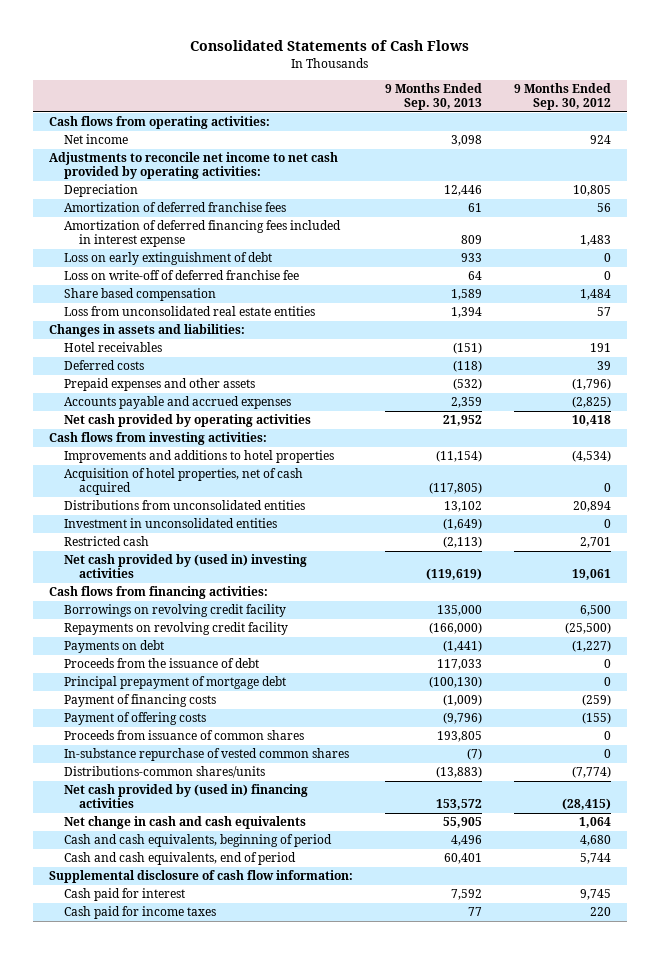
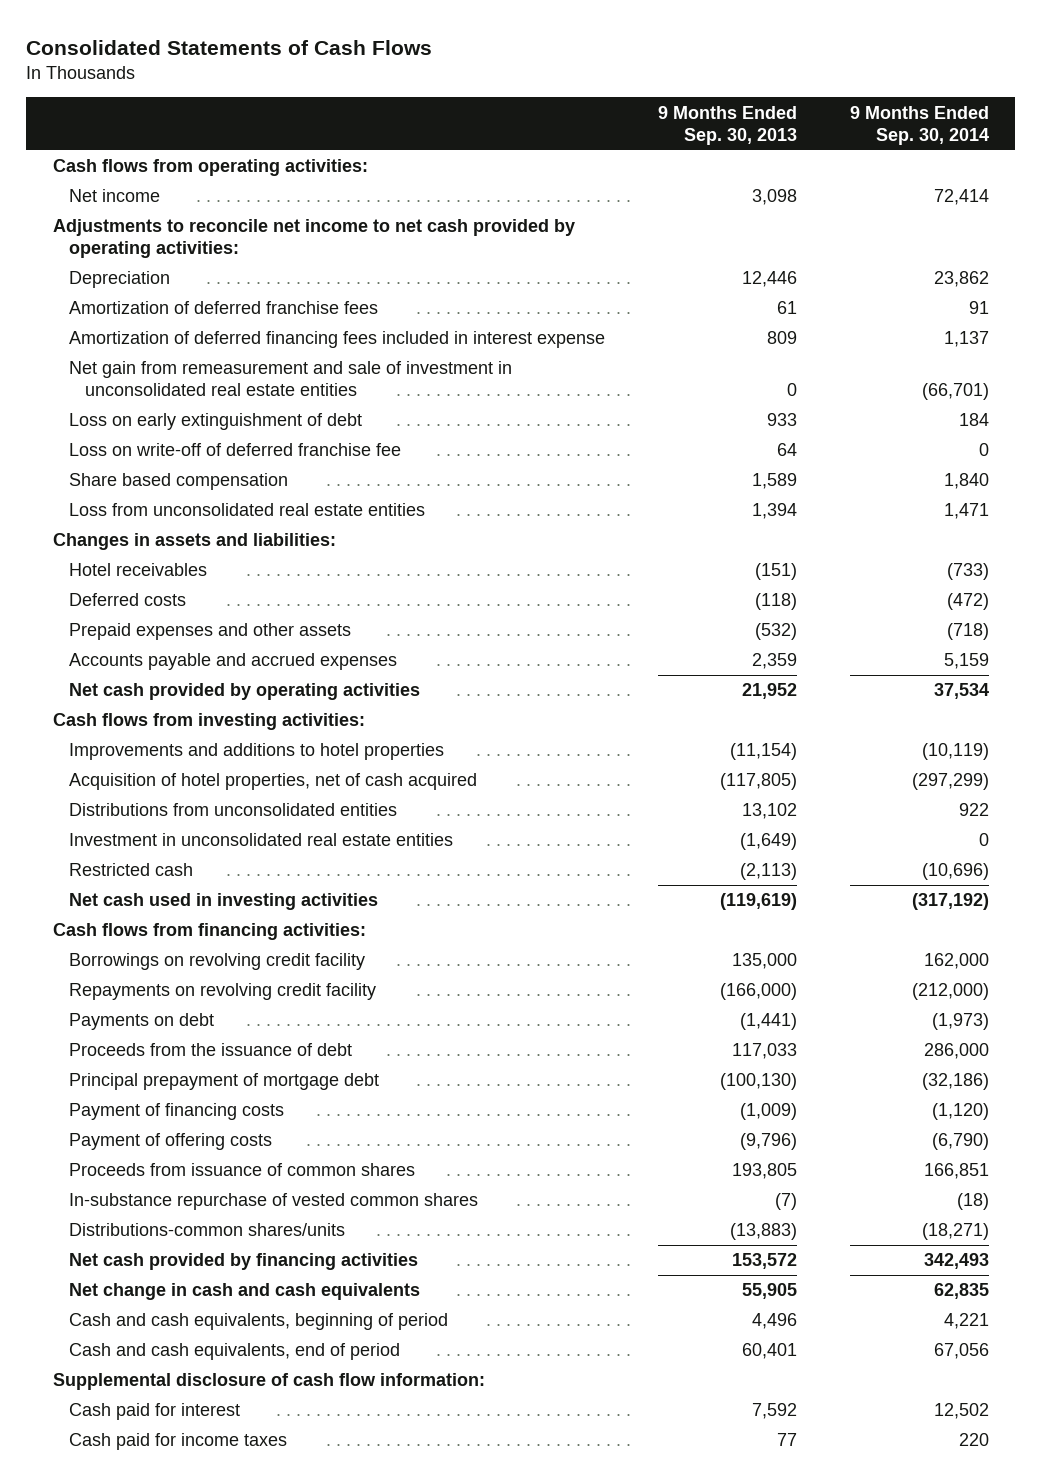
[514,83,612,111] 9 Months Ended Sep. 30, 2012 -> none
none -> [849,105,989,145] 9 Months Ended Sep. 30, 2014
none -> [68,361,512,397] Net gain from remeasurement and sale of investment in unconsolidated real estate entities
[63,518,277,529] Investment in unconsolidated entities -> [68,833,453,847] Investment in unconsolidated real estate entities
[63,554,307,579] Net cash provided by (used in) investing activities -> [68,893,378,911] Net cash used in investing activities
[63,784,308,809] Net cash provided by (used in) financing activities -> [68,1253,418,1271] Net cash provided by financing activities

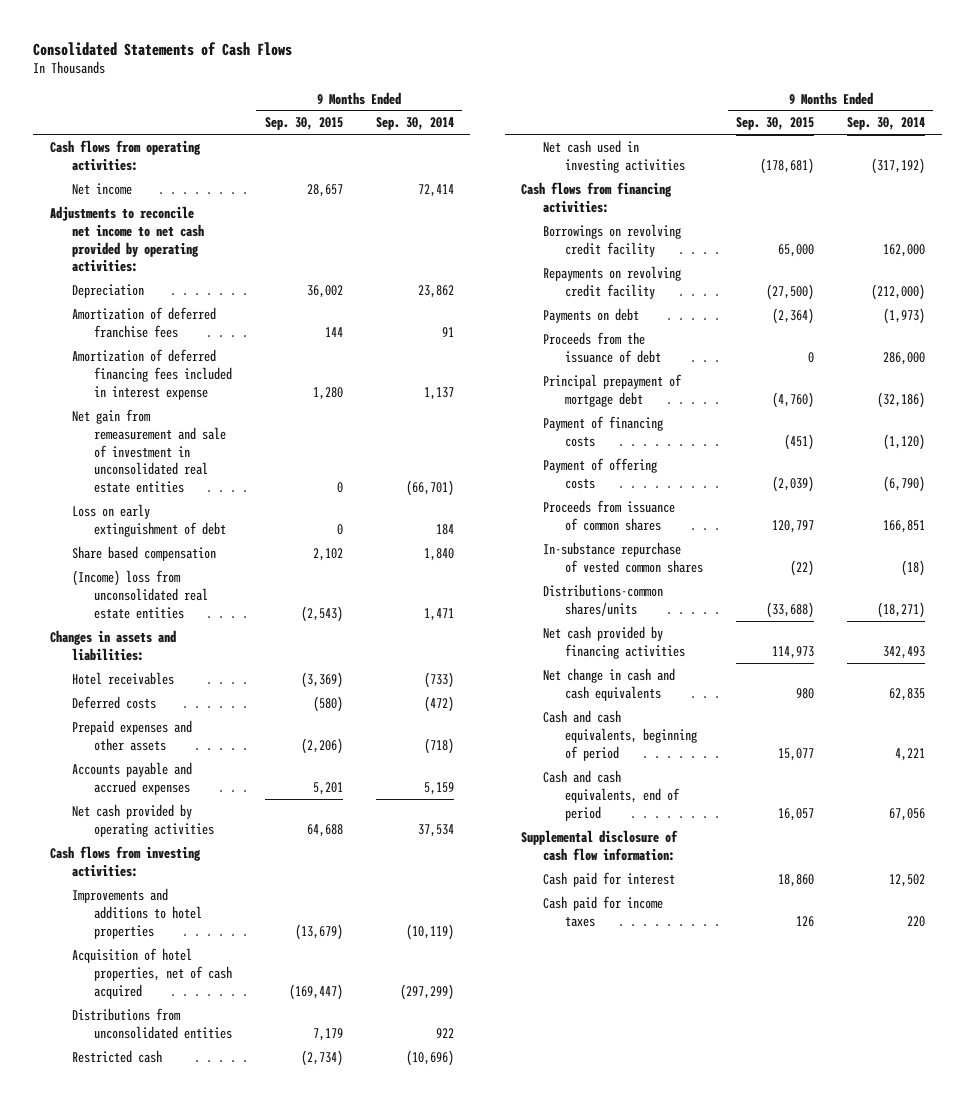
[657,105,797,145] 9 Months Ended Sep. 30, 2013 -> none
none -> [264,117,343,131] Sep. 30, 2015
[68,443,401,457] Loss on write-off of deferred franchise fee -> none
[68,503,425,517] Loss from unconsolidated real estate entities -> [71,569,208,619] (Income) loss from unconsolidated real estate entities
[68,833,453,847] Investment in unconsolidated real estate entities -> none

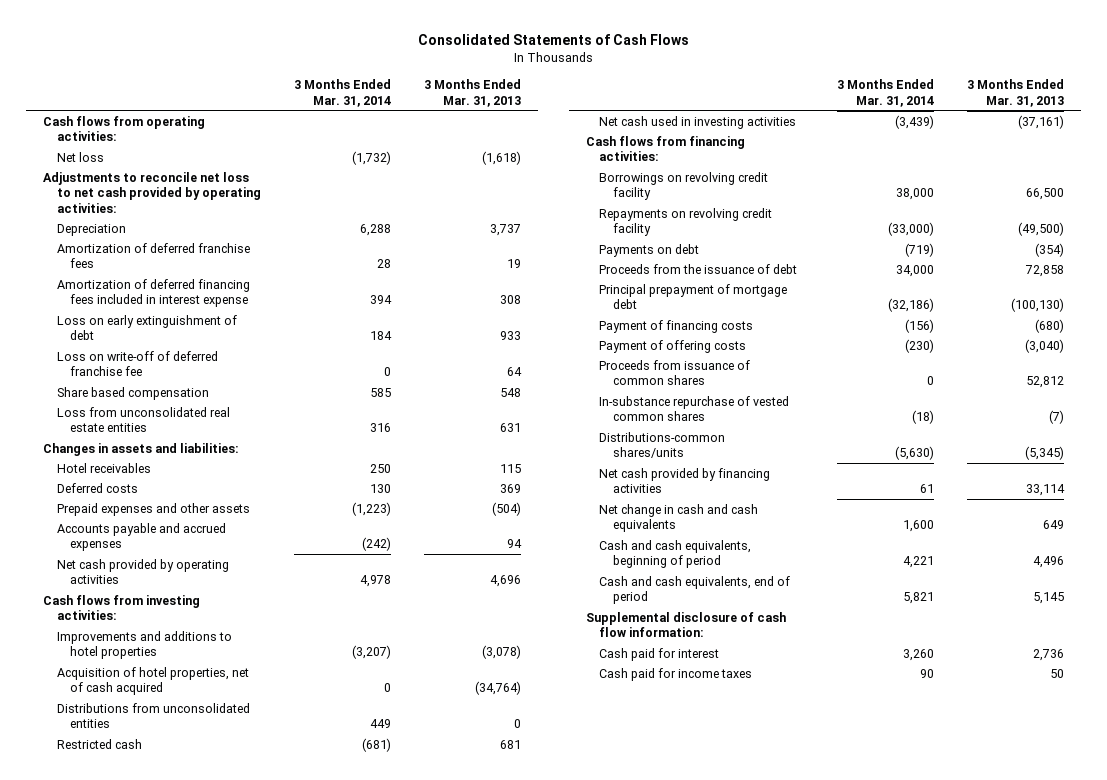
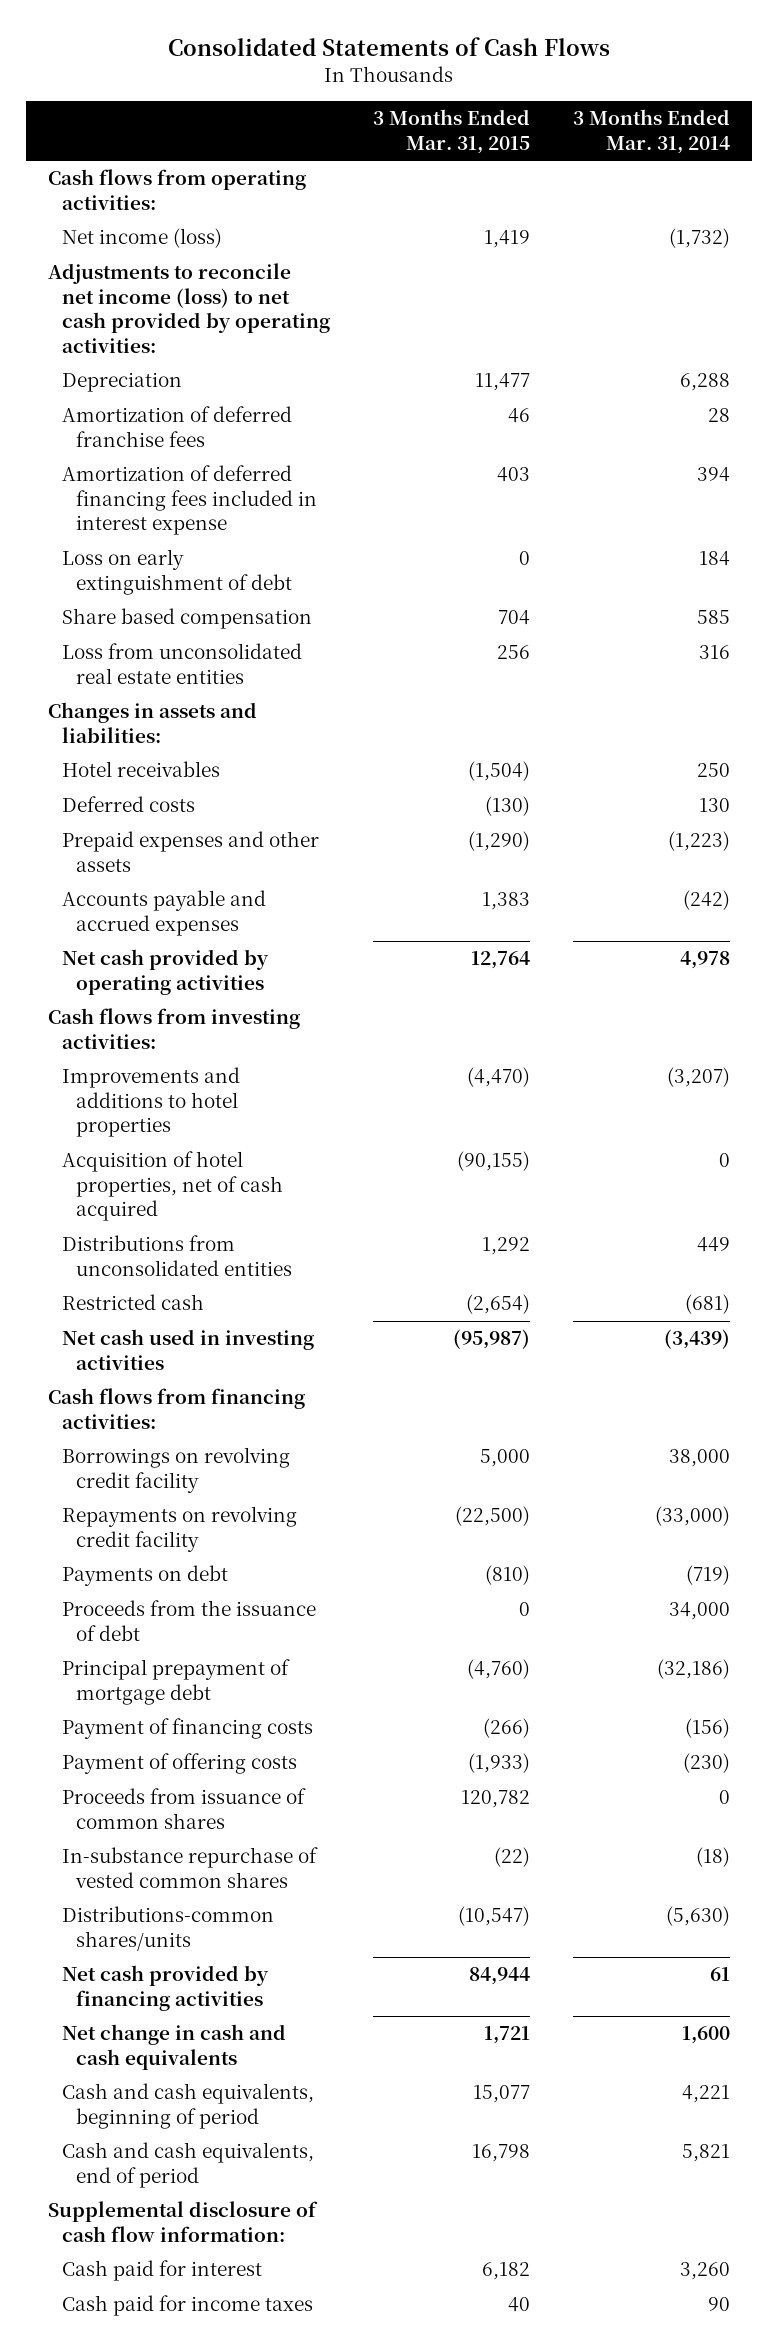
[424,79,522,107] 3 Months Ended Mar. 31, 2013 -> none
none -> [372,109,530,154] 3 Months Ended Mar. 31, 2015
[56,151,104,162] Net loss -> [61,228,222,249] Net income (loss)
[43,171,261,213] Adjustments to reconcile net loss to net cash provided by operating activities: -> [47,263,330,353] Adjustments to reconcile net income (loss) to net cash provided by operating activities:
[56,350,218,377] Loss on write-off of deferred franchise fee -> none

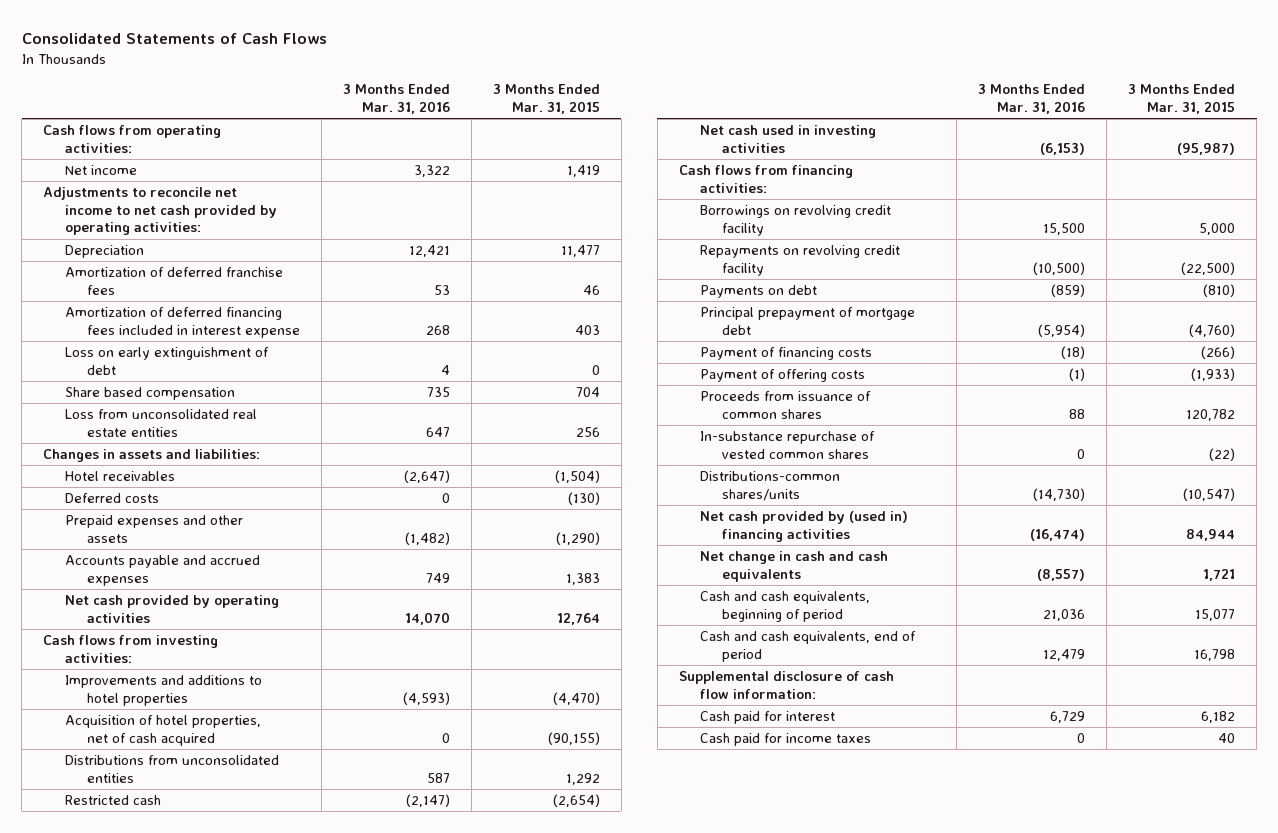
[573,109,731,154] 3 Months Ended Mar. 31, 2014 -> none
none -> [342,84,450,115] 3 Months Ended Mar. 31, 2016
[61,228,222,249] Net income (loss) -> [64,165,137,176] Net income
[47,263,330,353] Adjustments to reconcile net income (loss) to net cash provided by operating activities: -> [43,187,277,236] Adjustments to reconcile net income to net cash provided by operating activities:
[61,1600,316,1641] Proceeds from the issuance of debt -> none
[61,1965,269,2011] Net cash provided by financing activities -> [700,511,909,542] Net cash provided by (used in) financing activities

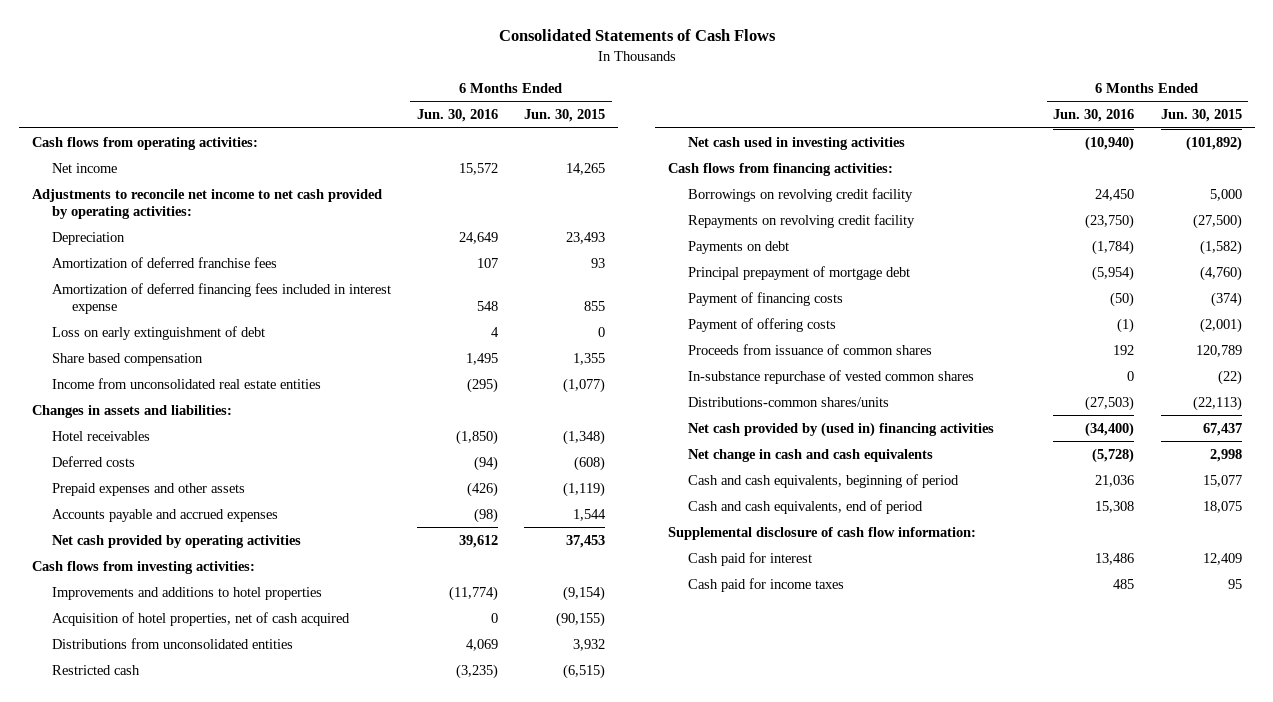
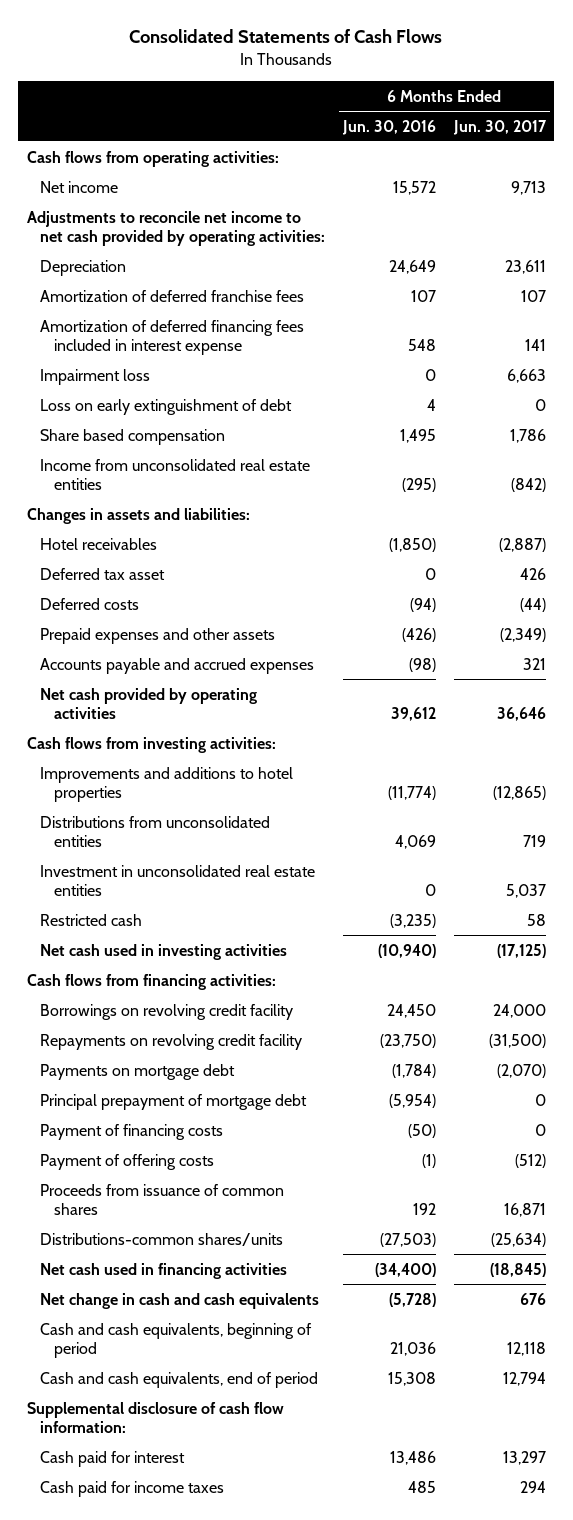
[524,109,606,123] Jun. 30, 2015 -> none
none -> [452,119,547,135] Jun. 30, 2017
none -> [40,368,151,385] Impairment loss
none -> [40,567,166,580] Deferred tax asset
[51,611,350,626] Acquisition of hotel properties, net of cash acquired -> none
none -> [40,864,316,897] Investment in unconsolidated real estate entities
[687,240,789,254] Payments on debt -> [40,1063,236,1080] Payments on mortgage debt
[687,369,974,384] In-substance repurchase of vested common shares -> none
[687,421,994,437] Net cash provided by (used in) financing activities -> [40,1262,288,1279] Net cash used in financing activities

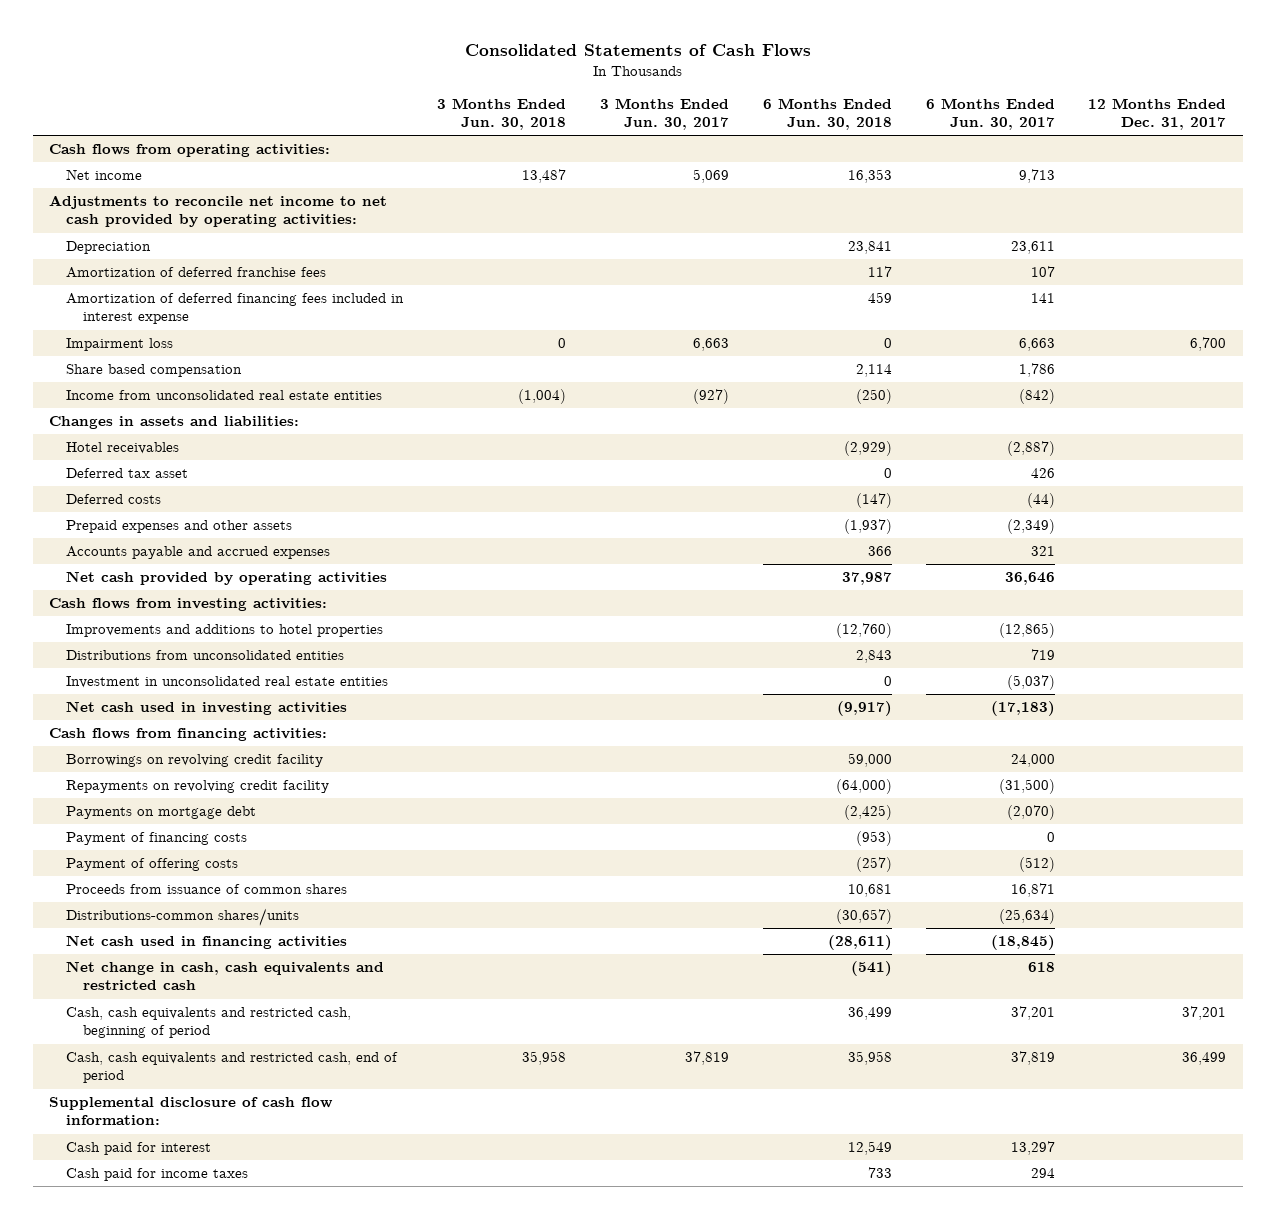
[341,119,436,135] Jun. 30, 2016 -> none
none -> [437,97,567,130] 3 Months Ended Jun. 30, 2018
none -> [599,97,729,130] 3 Months Ended Jun. 30, 2017
none -> [762,97,892,130] 6 Months Ended Jun. 30, 2018
none -> [1088,97,1227,130] 12 Months Ended Dec. 31, 2017
[40,398,293,415] Loss on early extinguishment of debt -> none
[40,913,143,926] Restricted cash -> none
[505,884,546,899] 5,037 -> [1006,675,1055,691] (5,037)
[496,943,546,958] (17,125) -> [990,701,1055,717] (17,183)
[40,1093,308,1110] Principal prepayment of mortgage debt -> none
[40,1292,320,1309] Net change in cash and cash equivalents -> [66,961,385,991] Net change in cash, cash equivalents and restricted cash
[519,1292,546,1305] 676 -> [1027,962,1055,973] 618
[40,1322,313,1359] Cash and cash equivalents, beginning of period -> [66,1007,352,1039] Cash, cash equivalents and restricted cash, beginning of period
[506,1342,546,1357] 12,118 -> [1010,1006,1055,1021] 37,201
[40,1371,319,1388] Cash and cash equivalents, end of period -> [66,1052,399,1084] Cash, cash equivalents and restricted cash, end of period
[502,1371,546,1386] 12,794 -> [1010,1051,1055,1066] 37,819

